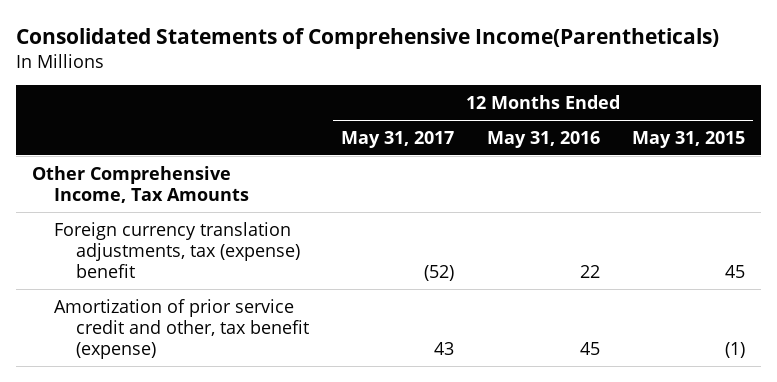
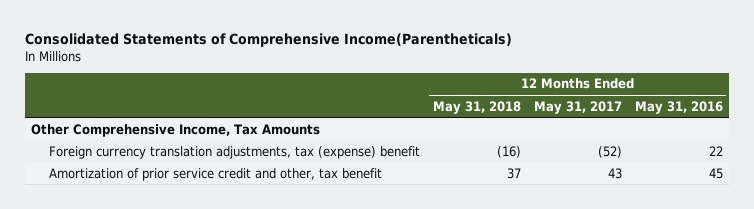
[631,130,745,148] May 31, 2015 -> none
none -> [432,100,521,114] May 31, 2018
[54,298,310,359] Amortization of prior service credit and other, tax benefit (expense) -> [48,167,382,181] Amortization of prior service credit and other, tax benefit

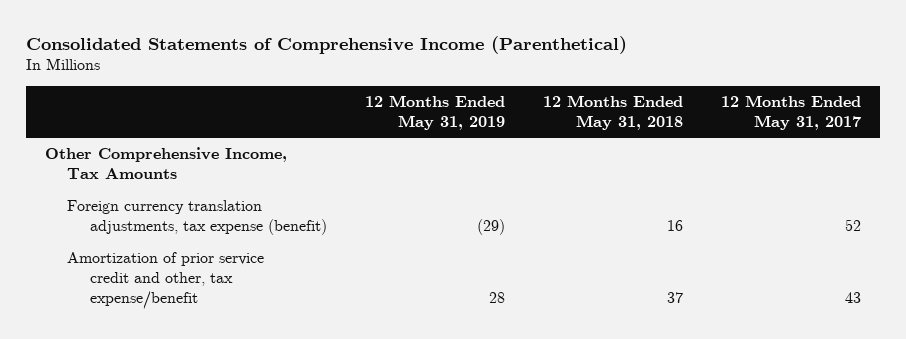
[24,32,512,47] Consolidated Statements of Comprehensive Income(Parentheticals) -> [25,35,627,54] Consolidated Statements of Comprehensive Income (Parenthetical)
[634,100,723,114] May 31, 2016 -> none
none -> [364,95,505,130] 12 Months Ended May 31, 2019
[48,145,420,159] Foreign currency translation adjustments, tax (expense) benefit -> [67,200,327,236] Foreign currency translation adjustments, tax expense (benefit)
[496,145,521,158] (16) -> [666,220,683,232] 16
[597,145,622,158] (52) -> [844,219,861,232] 52
[48,167,382,181] Amortization of prior service credit and other, tax benefit -> [67,252,265,309] Amortization of prior service credit and other, tax expense/benefit

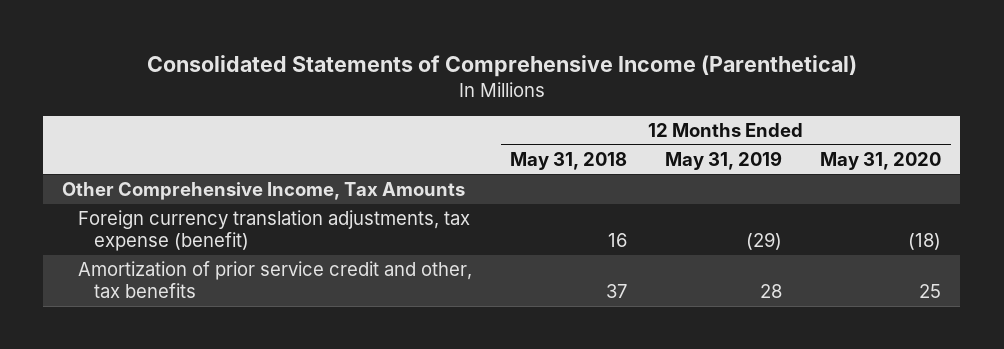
[720,95,861,130] 12 Months Ended May 31, 2017 -> none
none -> [820,151,942,170] May 31, 2020
[67,252,265,309] Amortization of prior service credit and other, tax expense/benefit -> [78,261,473,299] Amortization of prior service credit and other, tax benefits

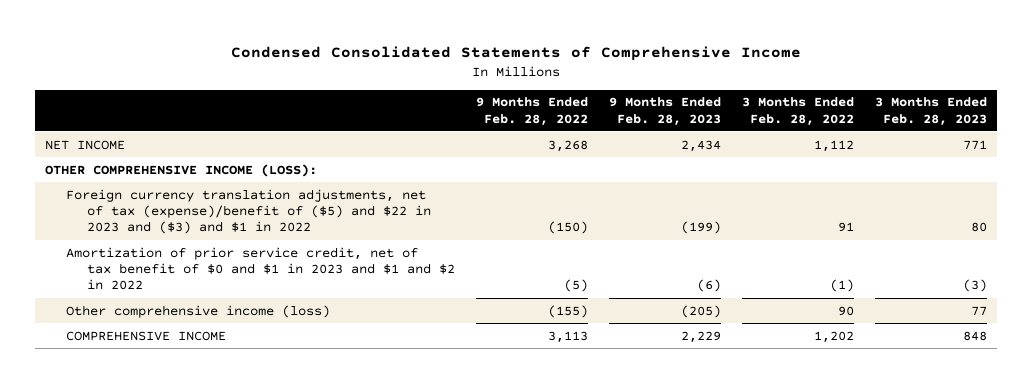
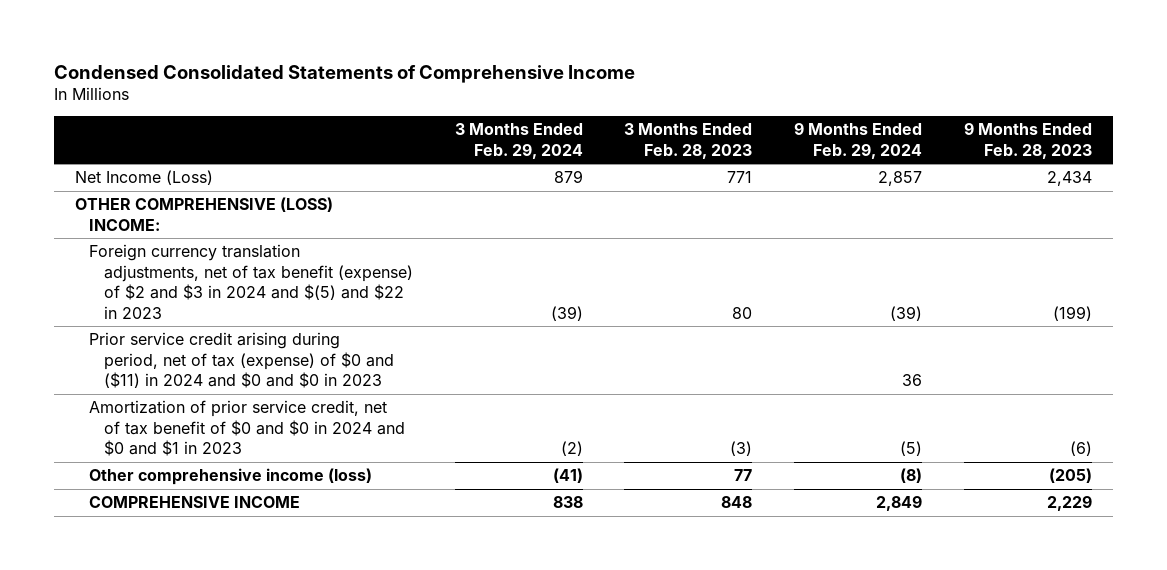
[476,97,589,126] 9 Months Ended Feb. 28, 2022 -> none
[742,97,855,126] 3 Months Ended Feb. 28, 2022 -> none
none -> [454,123,583,159] 3 Months Ended Feb. 29, 2024
none -> [794,122,923,159] 9 Months Ended Feb. 29, 2024
[45,139,126,150] NET INCOME -> [74,170,213,186] Net Income (Loss)
[45,163,318,177] OTHER COMPREHENSIVE INCOME (LOSS): -> [74,197,333,231] OTHER COMPREHENSIVE (LOSS) INCOME:
[66,188,432,235] Foreign currency translation adjustments, net of tax (expense)/benefit of ($5) and $22 in 2023 and ($3) and $1 in 2022 -> [89,244,413,319] Foreign currency translation adjustments, net of tax benefit (expense) of $2 and $3 in 2024 and $(5) and $22 in 2023
none -> [89,332,394,389] Prior service credit arising during period, net of tax (expense) of $0 and ($11) in 2024 and $0 and $0 in 2023
[66,246,456,291] Amortization of prior service credit, net of tax benefit of $0 and $1 in 2023 and $1 and $2 in 2022 -> [89,400,405,457] Amortization of prior service credit, net of tax benefit of $0 and $0 in 2024 and $0 and $1 in 2023

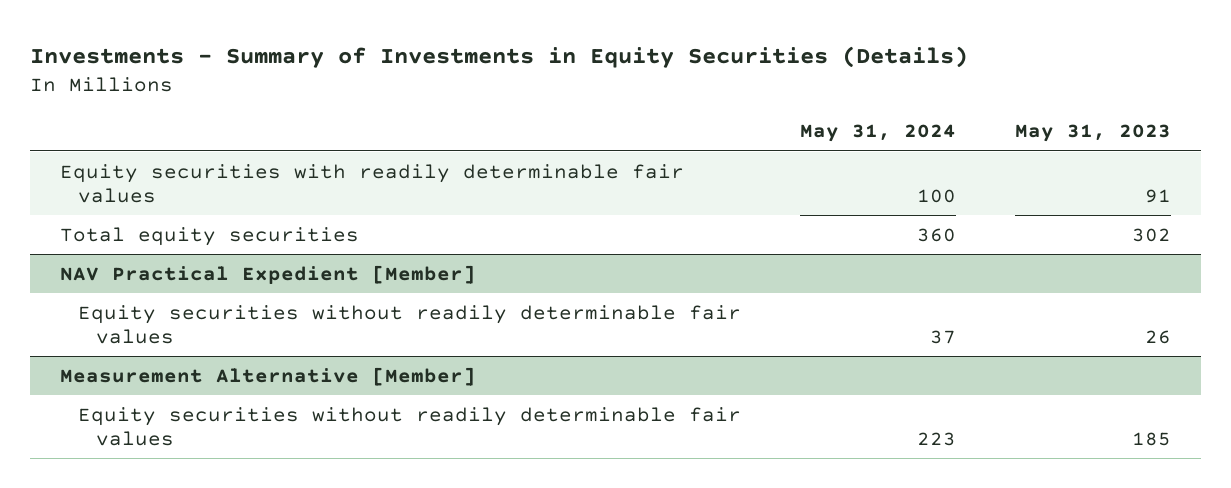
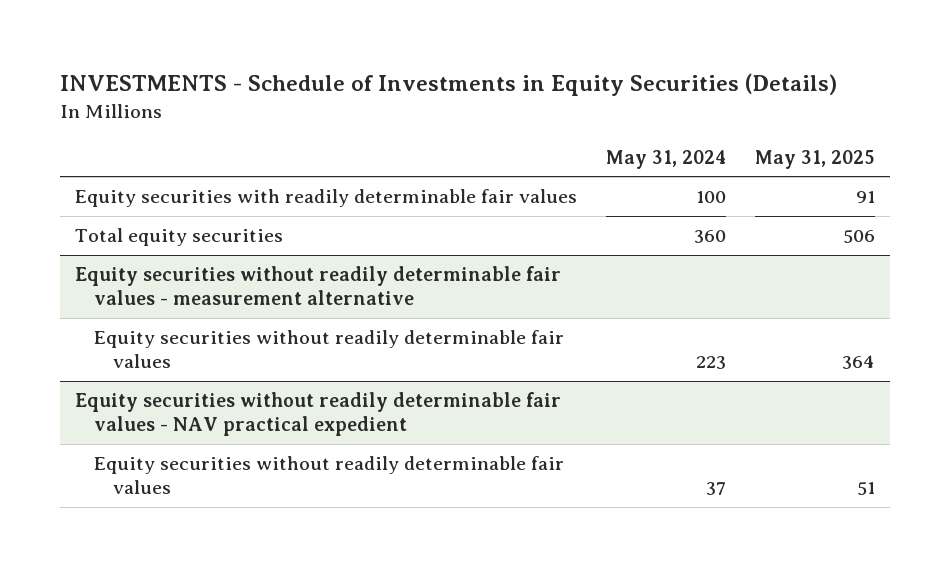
[30,45,969,68] Investments - Summary of Investments in Equity Securities (Details) -> [60,73,838,97] INVESTMENTS - Schedule of Investments in Equity Securities (Details)
[1015,124,1172,143] May 31, 2023 -> none
none -> [755,149,876,169] May 31, 2025
[59,264,476,284] NAV Practical Expedient [Member] -> none
[78,304,742,345] Equity securities without readily determinable fair values -> none
[59,366,476,386] Measurement Alternative [Member] -> [75,266,562,306] Equity securities without readily determinable fair values - measurement alternative
none -> [75,392,562,437] Equity securities without readily determinable fair values - NAV practical expedient
none -> [94,456,565,495] Equity securities without readily determinable fair values

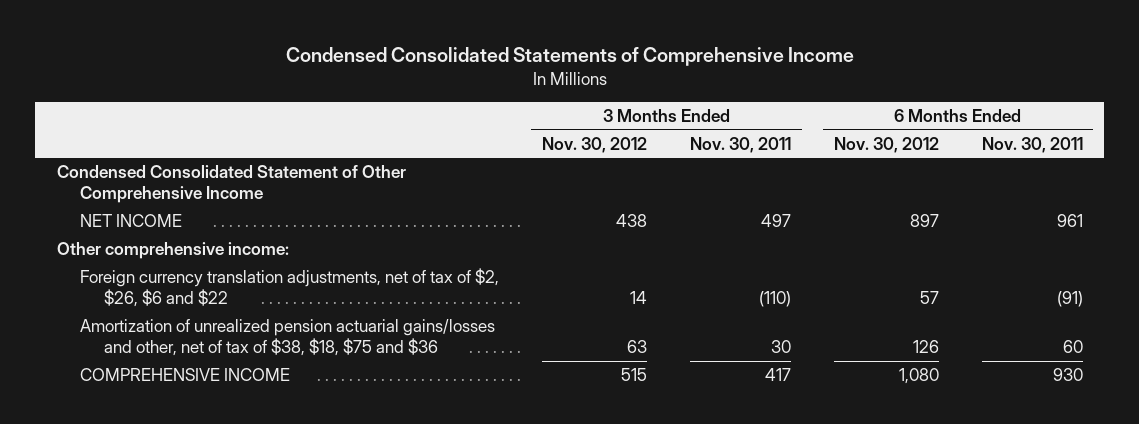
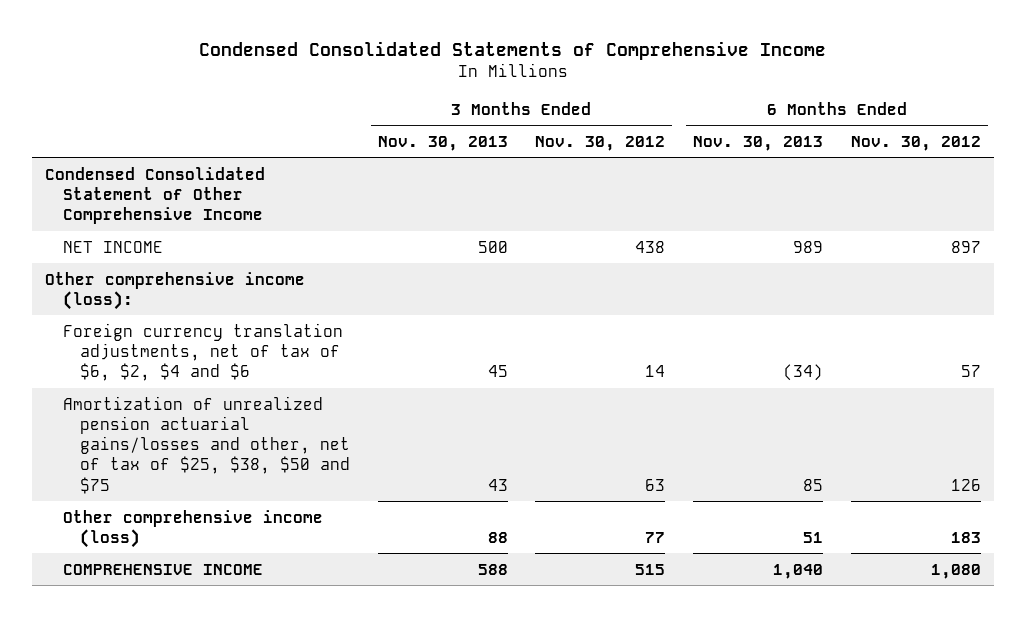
[690,136,792,153] Nov. 30, 2011 -> none
[981,136,1083,153] Nov. 30, 2011 -> none
none -> [377,135,508,151] Nov. 30, 2013
none -> [692,135,823,151] Nov. 30, 2013
[56,242,289,260] Other comprehensive income: -> [45,271,306,310] Other comprehensive income (loss):
[80,268,500,308] Foreign currency translation adjustments, net of tax of $2, $26, $6 and $22 -> [62,322,343,382] Foreign currency translation adjustments, net of tax of $6, $2, $4 and $6
[80,319,496,357] Amortization of unrealized pension actuarial gains/losses and other, net of tax of $38, $18, $75 and $36 -> [62,395,350,494] Amortization of unrealized pension actuarial gains/losses and other, net of tax of $25, $38, $50 and $75
none -> [62,509,323,548] Other comprehensive income (loss)

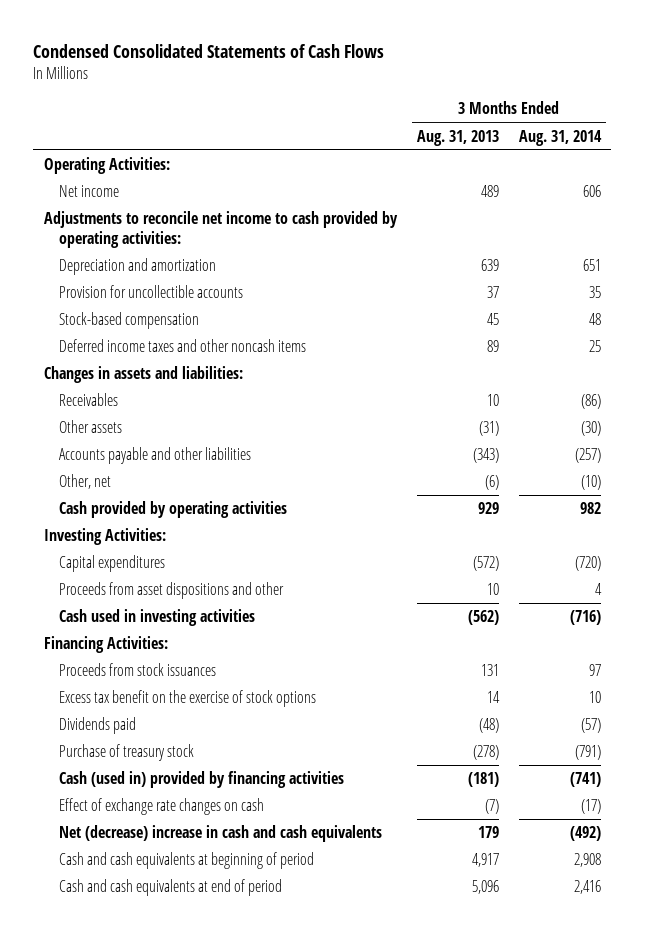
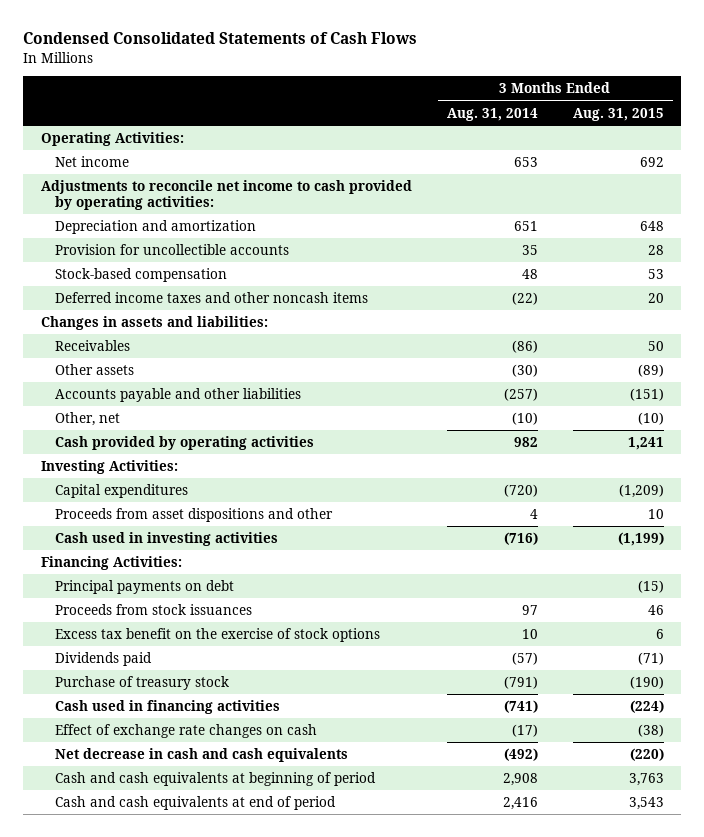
[416,129,499,146] Aug. 31, 2013 -> none
none -> [572,107,664,121] Aug. 31, 2015
[583,185,602,198] 606 -> [513,157,538,168] 653
[589,340,602,353] 25 -> [511,292,538,306] (22)
none -> [54,580,234,595] Principal payments on debt
[58,771,344,789] Cash (used in) provided by financing activities -> [54,700,280,715] Cash used in financing activities
[58,825,382,843] Net (decrease) increase in cash and cash equivalents -> [54,748,348,763] Net decrease in cash and cash equivalents

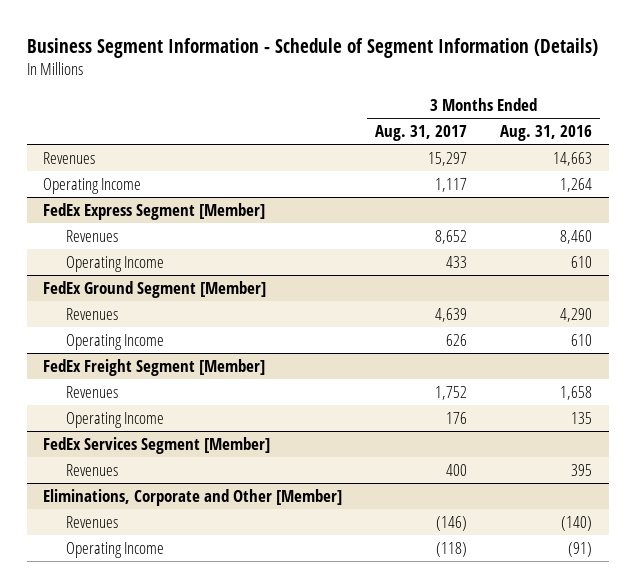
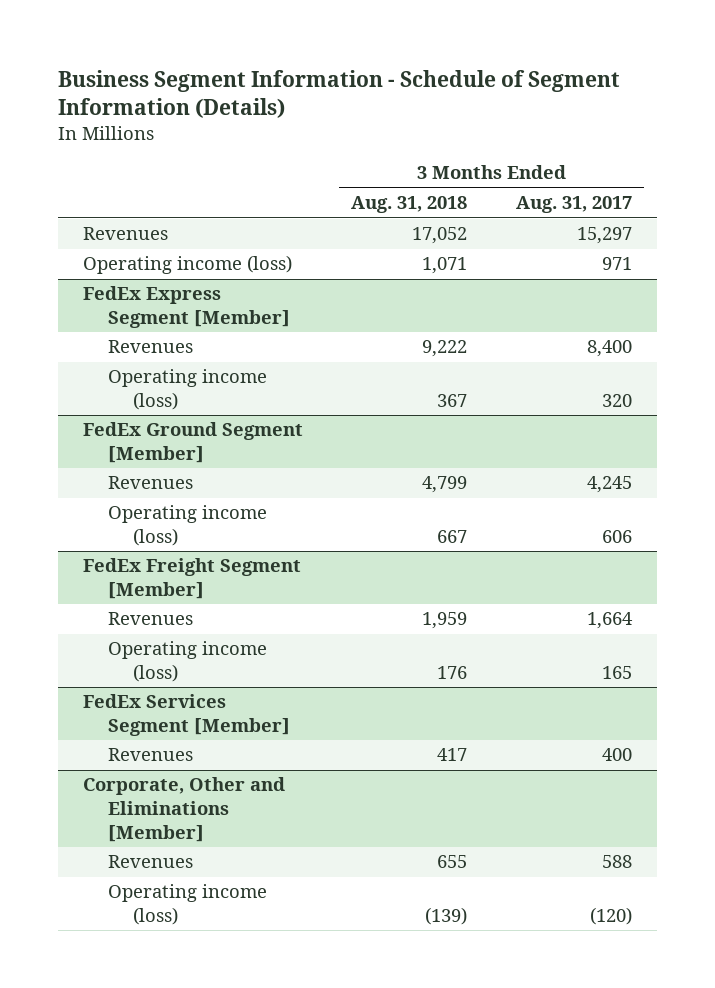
[500,125,593,142] Aug. 31, 2016 -> none
none -> [351,196,468,214] Aug. 31, 2018
[43,178,142,195] Operating Income -> [82,255,292,275] Operating income (loss)
[435,178,468,193] 1,117 -> [602,257,633,271] 971
[435,230,468,245] 8,652 -> [587,340,633,358] 8,400
[65,256,164,273] Operating Income -> [107,369,267,411] Operating income (loss)
[446,256,468,269] 433 -> [602,394,633,408] 320
[435,308,468,323] 4,639 -> [587,476,633,494] 4,245
[65,334,164,351] Operating Income -> [107,505,267,547] Operating income (loss)
[446,334,468,347] 626 -> [602,530,633,544] 606
[435,386,468,401] 1,752 -> [587,612,634,630] 1,664
[65,412,164,429] Operating Income -> [107,641,267,683] Operating income (loss)
[446,412,468,425] 176 -> [602,666,633,680] 165
[43,489,343,507] Eliminations, Corporate and Other [Member] -> [82,777,285,842] Corporate, Other and Eliminations [Member]
[436,516,468,532] (146) -> [602,855,633,869] 588
[65,542,164,559] Operating Income -> [107,884,267,926] Operating income (loss)
[436,542,468,558] (118) -> [590,907,633,926] (120)

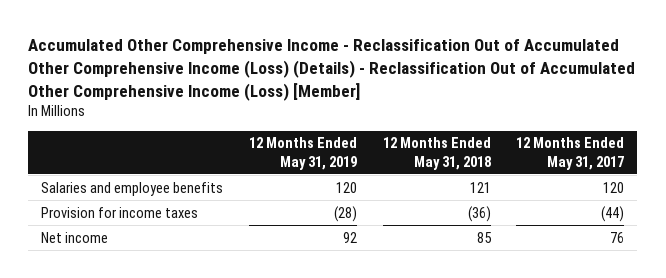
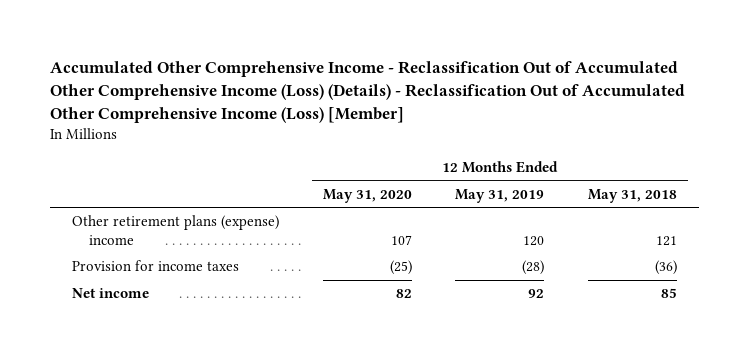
[516,137,625,170] 12 Months Ended May 31, 2017 -> none
none -> [322,188,412,203] May 31, 2020
[41,181,224,196] Salaries and employee benefits -> [71,215,279,245] Other retirement plans (expense) income

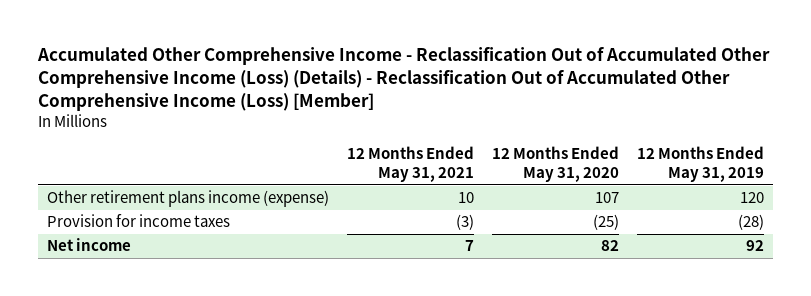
[588,188,678,203] May 31, 2018 -> none
none -> [347,146,475,183] 12 Months Ended May 31, 2021
[71,215,279,245] Other retirement plans (expense) income -> [46,190,329,208] Other retirement plans income (expense)

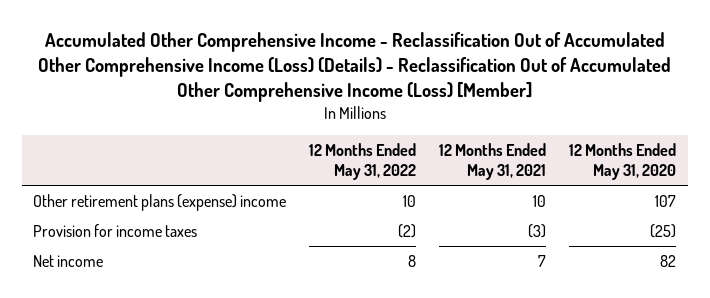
[637,146,765,183] 12 Months Ended May 31, 2019 -> none
none -> [309,143,417,181] 12 Months Ended May 31, 2022
[46,190,329,208] Other retirement plans income (expense) -> [33,193,287,211] Other retirement plans (expense) income

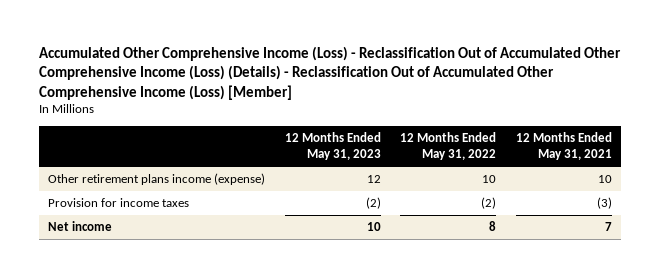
[37,32,671,103] Accumulated Other Comprehensive Income - Reclassification Out of Accumulated Other Comprehensive Income (Loss) (Details) - Reclassification Out of Accumulated Other Comprehensive Income (Loss) [Member] -> [38,45,621,100] Accumulated Other Comprehensive Income (Loss) - Reclassification Out of Accumulated Other Comprehensive Income (Loss) (Details) - Reclassification Out of Accumulated Other Comprehensive Income (Loss) [Member]
[569,143,677,181] 12 Months Ended May 31, 2020 -> none
none -> [284,131,381,161] 12 Months Ended May 31, 2023
[33,193,287,211] Other retirement plans (expense) income -> [48,173,266,186] Other retirement plans income (expense)

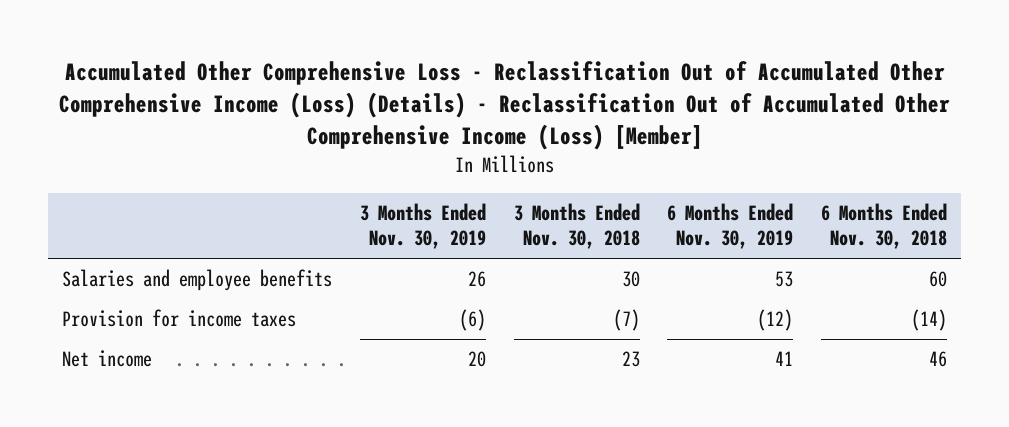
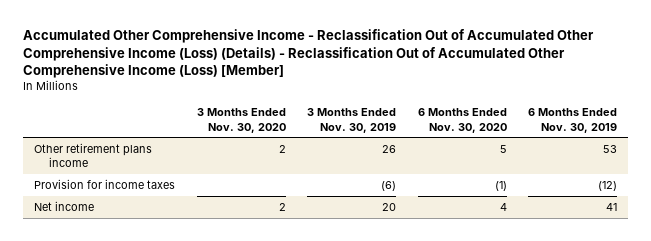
[58,61,950,151] Accumulated Other Comprehensive Loss - Reclassification Out of Accumulated Other Comprehensive Income (Loss) (Details) - Reclassification Out of Accumulated Other Comprehensive Income (Loss) [Member] -> [23,29,595,79] Accumulated Other Comprehensive Income - Reclassification Out of Accumulated Other Comprehensive Income (Loss) (Details) - Reclassification Out of Accumulated Other Comprehensive Income (Loss) [Member]
[513,202,640,250] 3 Months Ended Nov. 30, 2018 -> none
[821,202,948,250] 6 Months Ended Nov. 30, 2018 -> none
none -> [196,108,286,133] 3 Months Ended Nov. 30, 2020
none -> [417,108,507,133] 6 Months Ended Nov. 30, 2020
[62,269,333,292] Salaries and employee benefits -> [33,142,152,168] Other retirement plans income

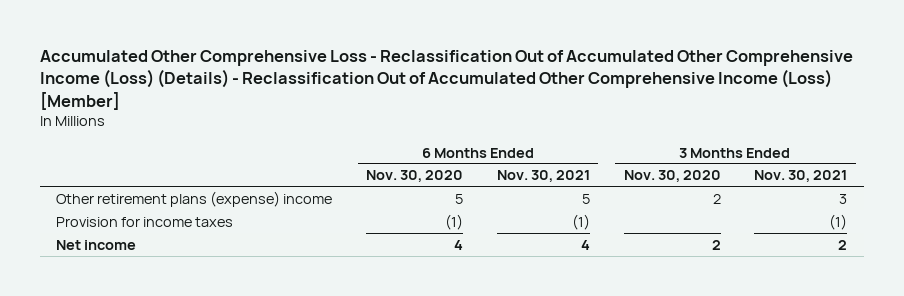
[23,29,595,79] Accumulated Other Comprehensive Income - Reclassification Out of Accumulated Other Comprehensive Income (Loss) (Details) - Reclassification Out of Accumulated Other Comprehensive Income (Loss) [Member] -> [39,50,853,110] Accumulated Other Comprehensive Loss - Reclassification Out of Accumulated Other Comprehensive Income (Loss) (Details) - Reclassification Out of Accumulated Other Comprehensive Income (Loss) [Member]
[307,108,397,133] 3 Months Ended Nov. 30, 2019 -> none
[528,108,618,133] 6 Months Ended Nov. 30, 2019 -> none
none -> [496,170,590,183] Nov. 30, 2021
none -> [754,170,848,183] Nov. 30, 2021
[33,142,152,168] Other retirement plans income -> [56,190,333,207] Other retirement plans (expense) income

